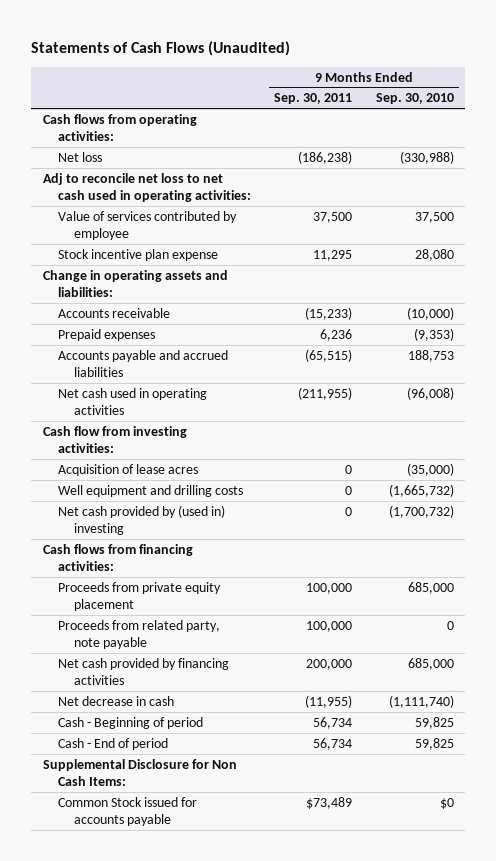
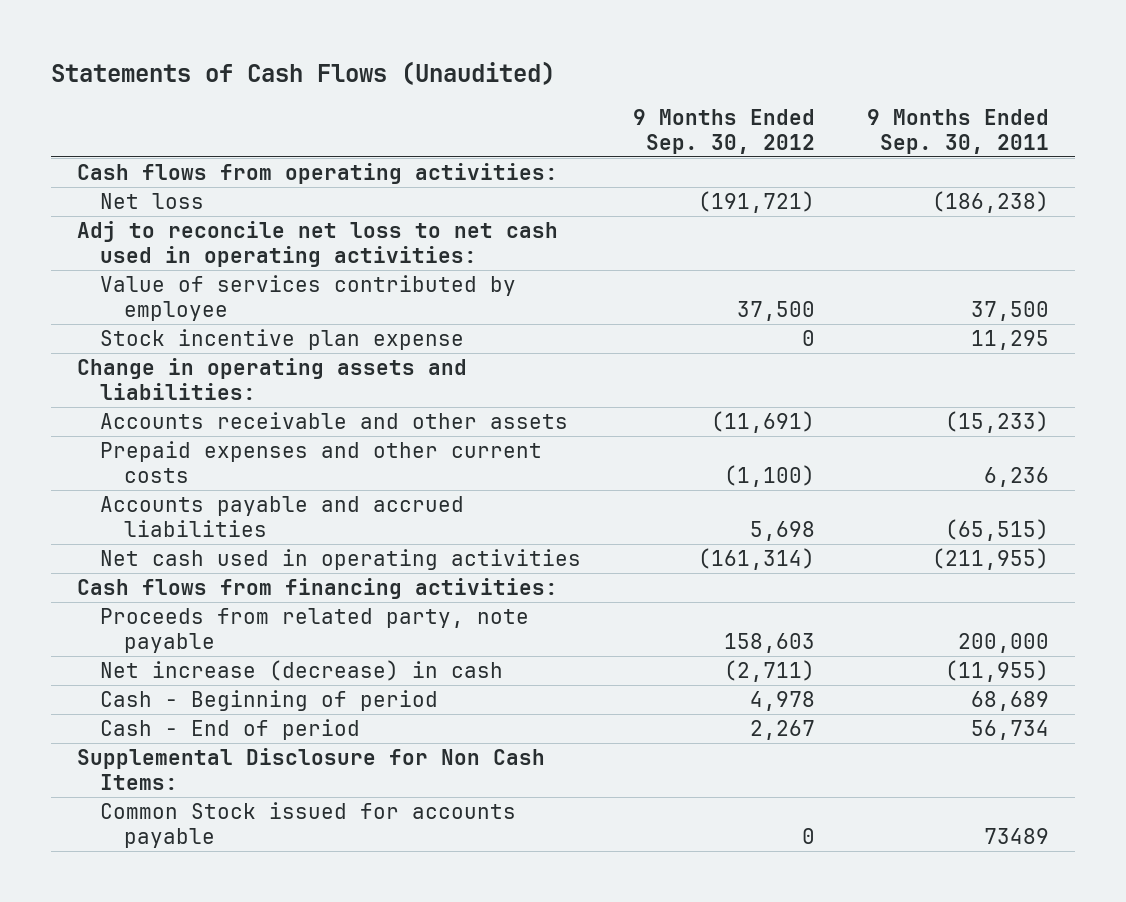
[375,93,454,105] Sep. 30, 2010 -> none
none -> [633,109,816,154] 9 Months Ended Sep. 30, 2012
[58,307,171,318] Accounts receivable -> [100,412,569,430] Accounts receivable and other assets
[58,328,156,341] Prepaid expenses -> [100,441,543,483] Prepaid expenses and other current costs
[42,425,187,454] Cash flow from investing activities: -> none
[58,463,199,476] Acquisition of lease acres -> none
[58,484,244,497] Well equipment and drilling costs -> none
[58,504,226,536] Net cash provided by (used in) investing -> none
[58,581,222,612] Proceeds from private equity placement -> none
[58,657,230,686] Net cash provided by financing activities -> none
[306,620,353,632] 100,000 -> [958,632,1050,653] 200,000
[58,695,175,706] Net decrease in cash -> [100,660,504,682] Net increase (decrease) in cash
[313,716,353,729] 56,734 -> [971,691,1050,712] 68,689
[306,796,353,809] $73,489 -> [984,827,1050,844] 73489

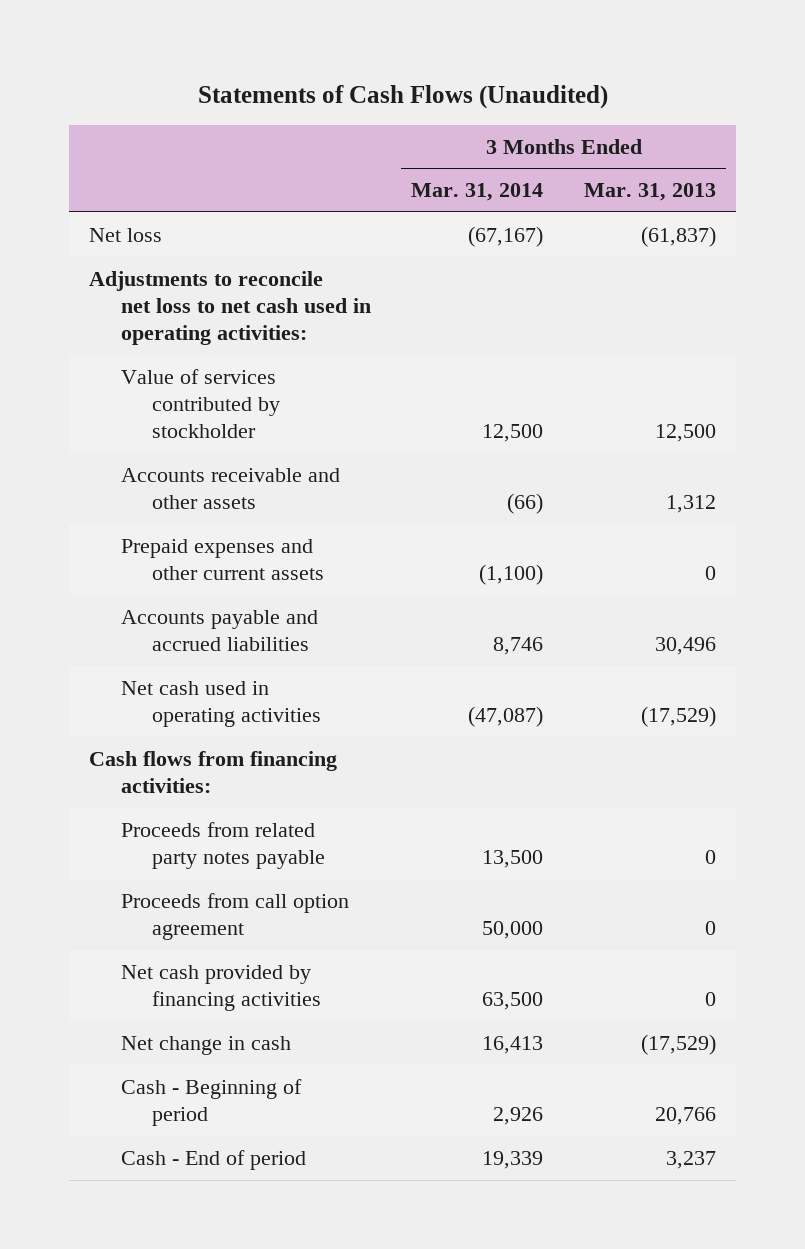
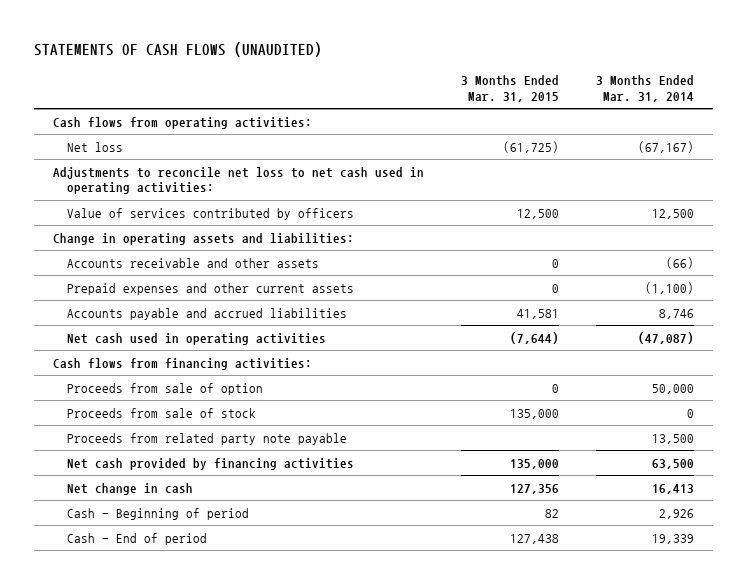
[197,84,608,109] Statements of Cash Flows (Unaudited) -> [33,42,322,58] STATEMENTS OF CASH FLOWS (UNAUDITED)
[583,183,716,202] Mar. 31, 2013 -> none
none -> [460,75,559,102] 3 Months Ended Mar. 31, 2015
none -> [52,116,312,129] Cash flows from operating activities:
[120,368,281,438] Value of services contributed by stockholder -> [66,207,354,220] Value of services contributed by officers
none -> [52,232,354,245] Change in operating assets and liabilities:
[120,892,349,940] Proceeds from call option agreement -> none
none -> [66,382,263,395] Proceeds from sale of option
none -> [66,407,256,418] Proceeds from sale of stock
[120,821,326,869] Proceeds from related party notes payable -> [66,432,347,445] Proceeds from related party note payable

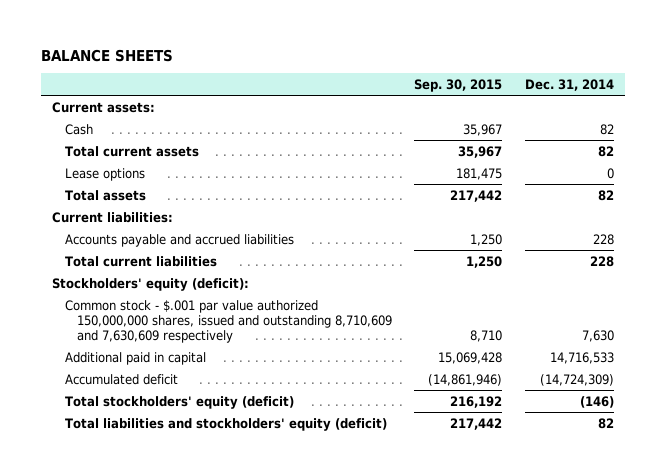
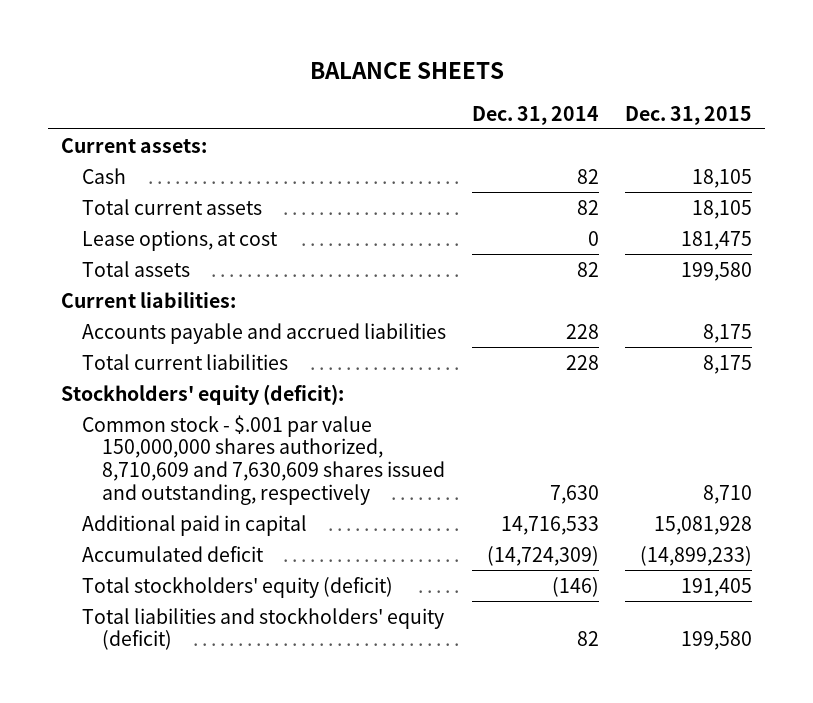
[414,79,503,93] Sep. 30, 2015 -> none
none -> [625,105,753,125] Dec. 31, 2015
[64,167,145,181] Lease options -> [81,229,278,251] Lease options, at cost
[64,299,393,343] Common stock - $.001 par value authorized 150,000,000 shares, issued and outstanding 8,710,609 and 7,630,609 respectively -> [81,414,446,506] Common stock - $.001 par value 150,000,000 shares authorized, 8,710,609 and 7,630,609 shares issued and outstanding, respectively

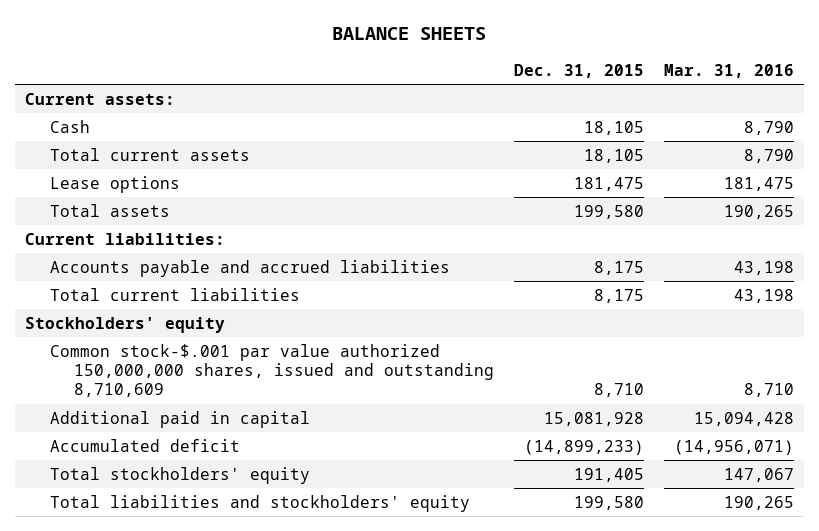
[471,105,599,125] Dec. 31, 2014 -> none
none -> [664,63,795,78] Mar. 31, 2016
[81,229,278,251] Lease options, at cost -> [49,175,180,193] Lease options
[61,383,345,405] Stockholders' equity (deficit): -> [24,316,225,333] Stockholders' equity
[81,414,446,506] Common stock - $.001 par value 150,000,000 shares authorized, 8,710,609 and 7,630,609 shares issued and outstanding, respectively -> [49,343,495,398] Common stock-$.001 par value authorized 150,000,000 shares, issued and outstanding 8,710,609
[81,576,393,598] Total stockholders' equity (deficit) -> [49,466,310,484] Total stockholders' equity
[81,607,444,651] Total liabilities and stockholders' equity (deficit) -> [49,494,470,512] Total liabilities and stockholders' equity

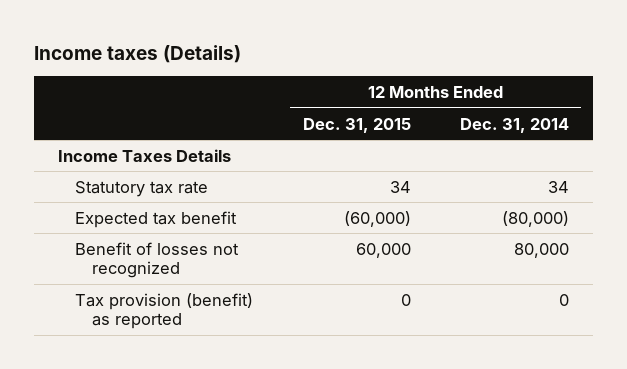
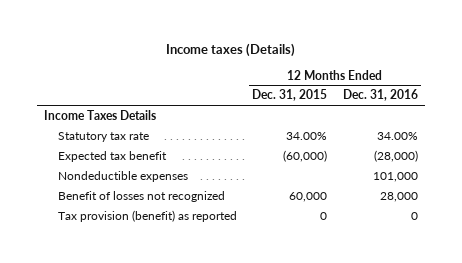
[459,117,569,133] Dec. 31, 2014 -> none
none -> [342,89,418,102] Dec. 31, 2016
[389,180,411,193] 34 -> [286,131,328,140] 34.00%
none -> [58,170,189,182] Nondeductible expenses

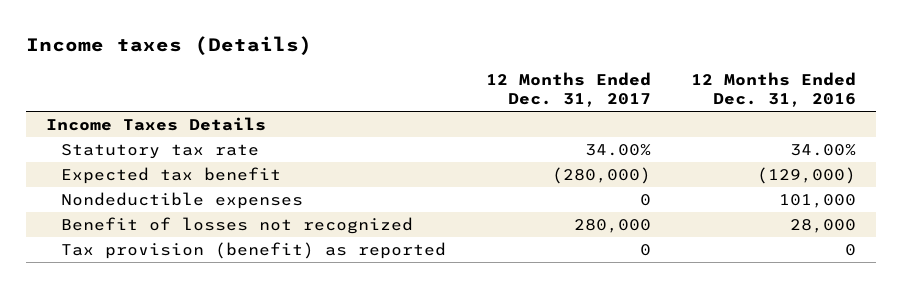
[252,89,328,102] Dec. 31, 2015 -> none
none -> [485,71,651,108] 12 Months Ended Dec. 31, 2017
[373,149,418,162] (28,000) -> [756,167,856,185] (129,000)

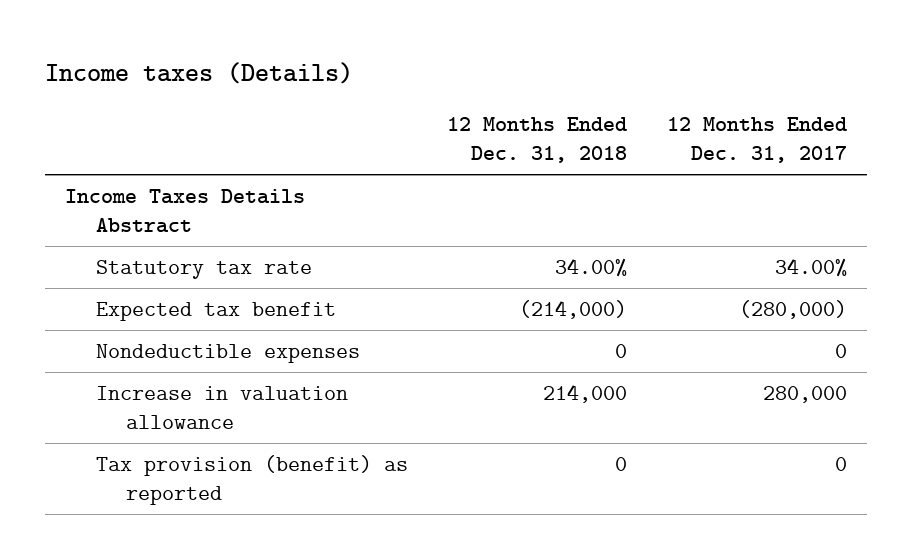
[690,71,856,108] 12 Months Ended Dec. 31, 2016 -> none
none -> [447,117,628,164] 12 Months Ended Dec. 31, 2018
[46,117,267,132] Income Taxes Details -> [65,188,306,233] Income Taxes Details Abstract
[61,217,414,235] Benefit of losses not recognized -> none
none -> [95,385,348,429] Increase in valuation allowance

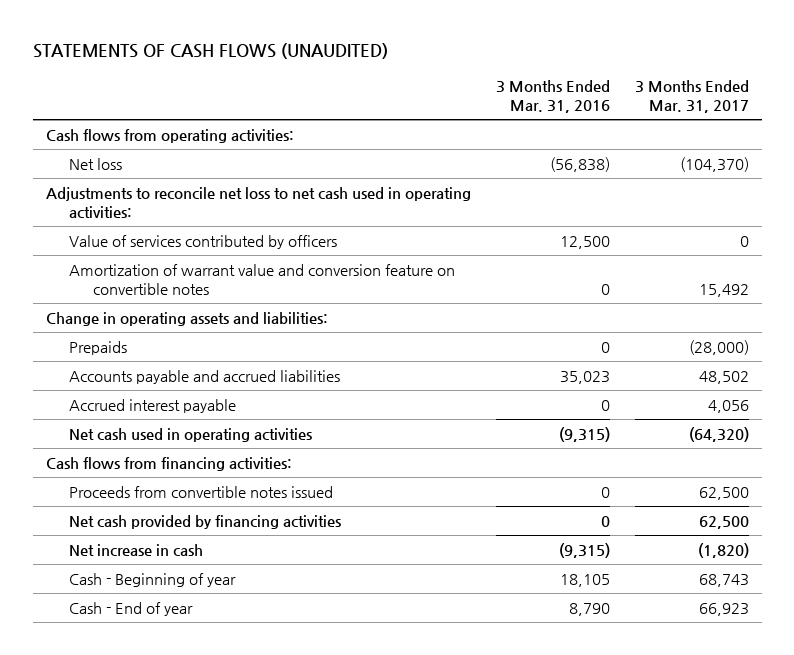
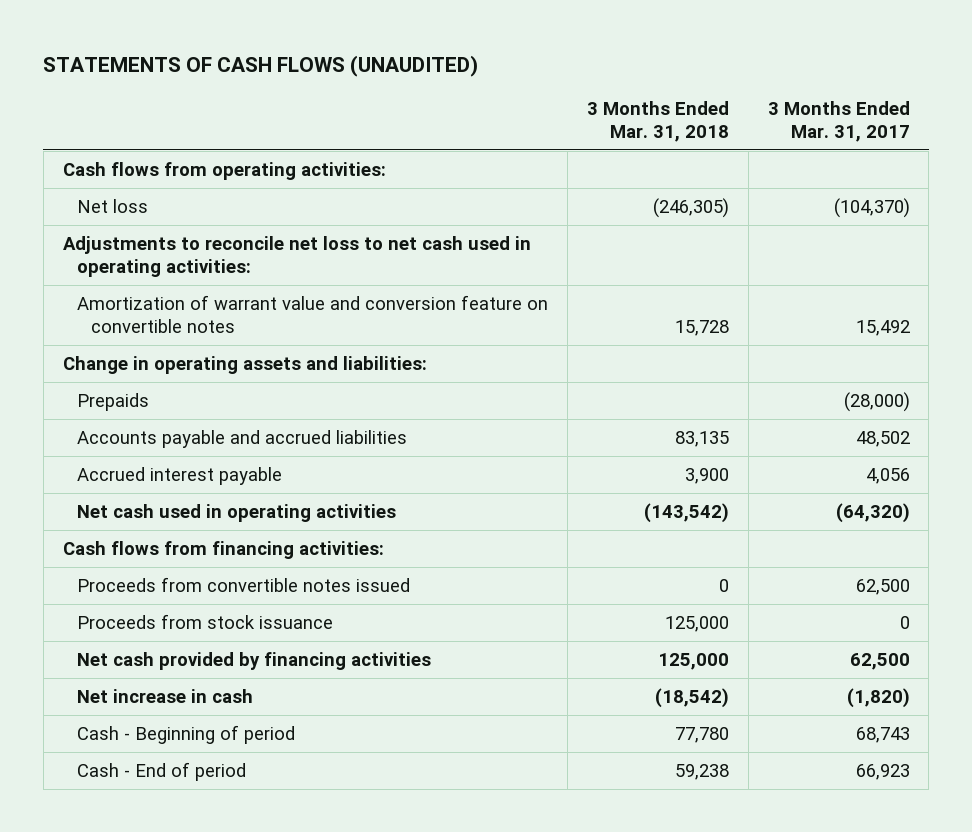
[495,80,610,114] 3 Months Ended Mar. 31, 2016 -> none
none -> [586,100,729,142] 3 Months Ended Mar. 31, 2018
[69,234,338,249] Value of services contributed by officers -> none
none -> [76,613,333,629] Proceeds from stock issuance
[69,572,237,587] Cash - Beginning of year -> [76,724,295,744] Cash - Beginning of period
[69,601,194,616] Cash - End of year -> [76,761,246,781] Cash - End of period

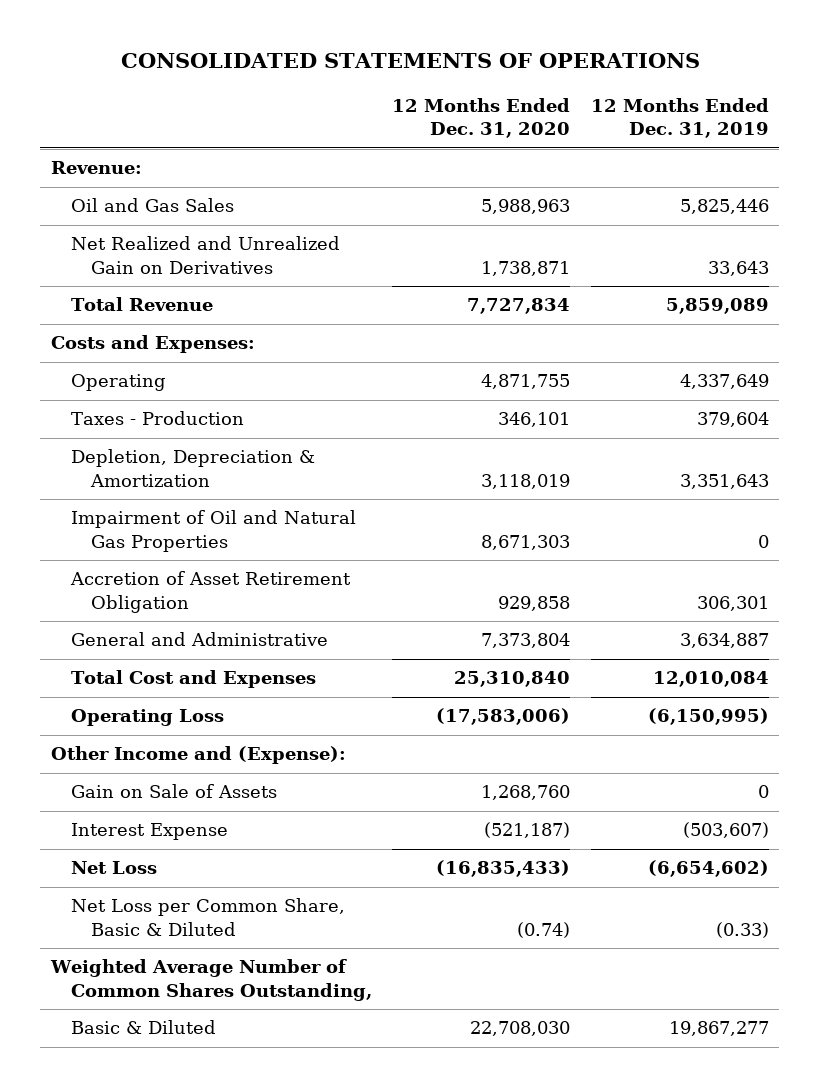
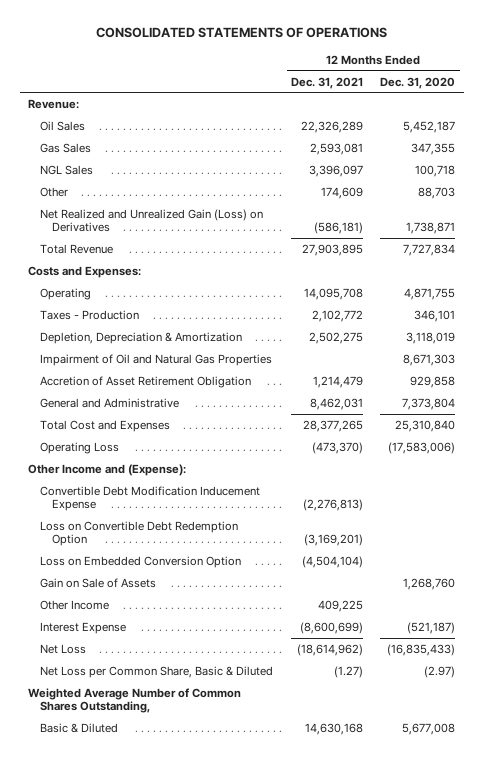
[591,98,770,139] 12 Months Ended Dec. 31, 2019 -> none
none -> [290,76,363,89] Dec. 31, 2021
[70,198,234,213] Oil and Gas Sales -> [40,120,86,131] Oil Sales
[481,199,571,215] 5,988,963 -> [403,120,456,133] 5,452,187
none -> [40,142,92,153] Gas Sales
none -> [40,164,94,175] NGL Sales
none -> [40,186,69,197] Other
[70,236,340,274] Net Realized and Unrealized Gain on Derivatives -> [40,208,264,233] Net Realized and Unrealized Gain (Loss) on Derivatives
none -> [40,485,261,512] Convertible Debt Modification Inducement Expense
none -> [40,520,239,547] Loss on Convertible Debt Redemption Option
none -> [40,555,242,568] Loss on Embedded Conversion Option
none -> [40,599,110,610] Other Income
[517,921,571,938] (0.74) -> [424,665,456,678] (2.97)
[470,1021,571,1037] 22,708,030 -> [402,722,456,735] 5,677,008

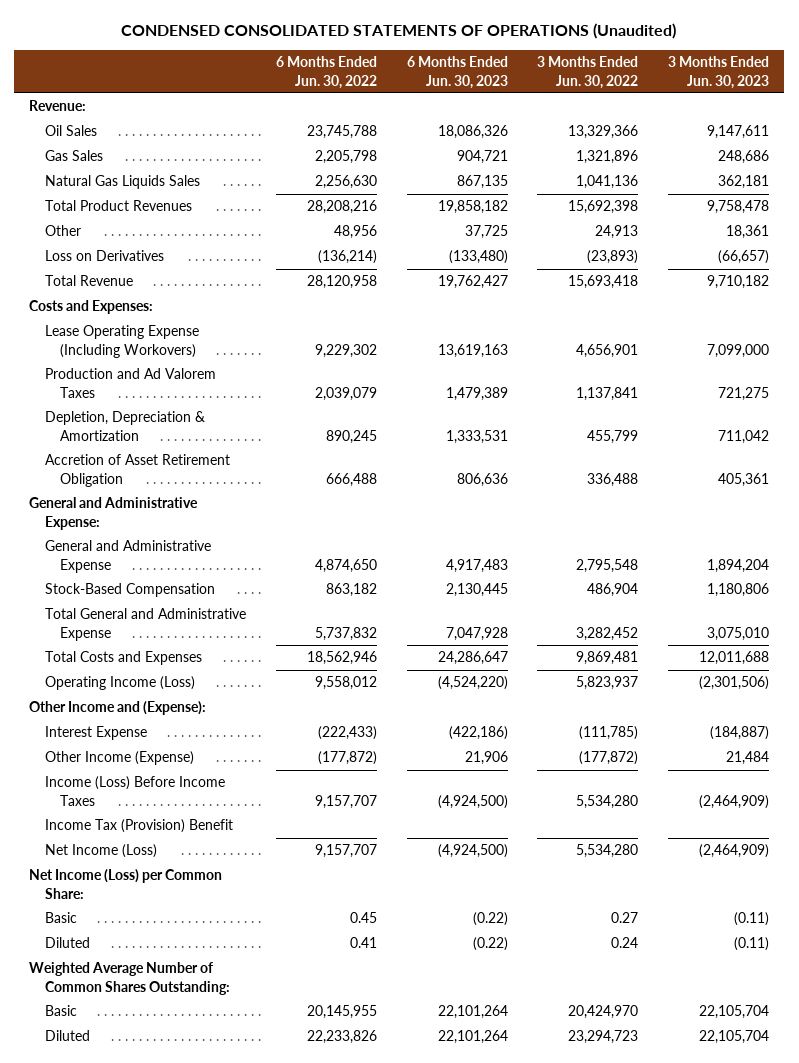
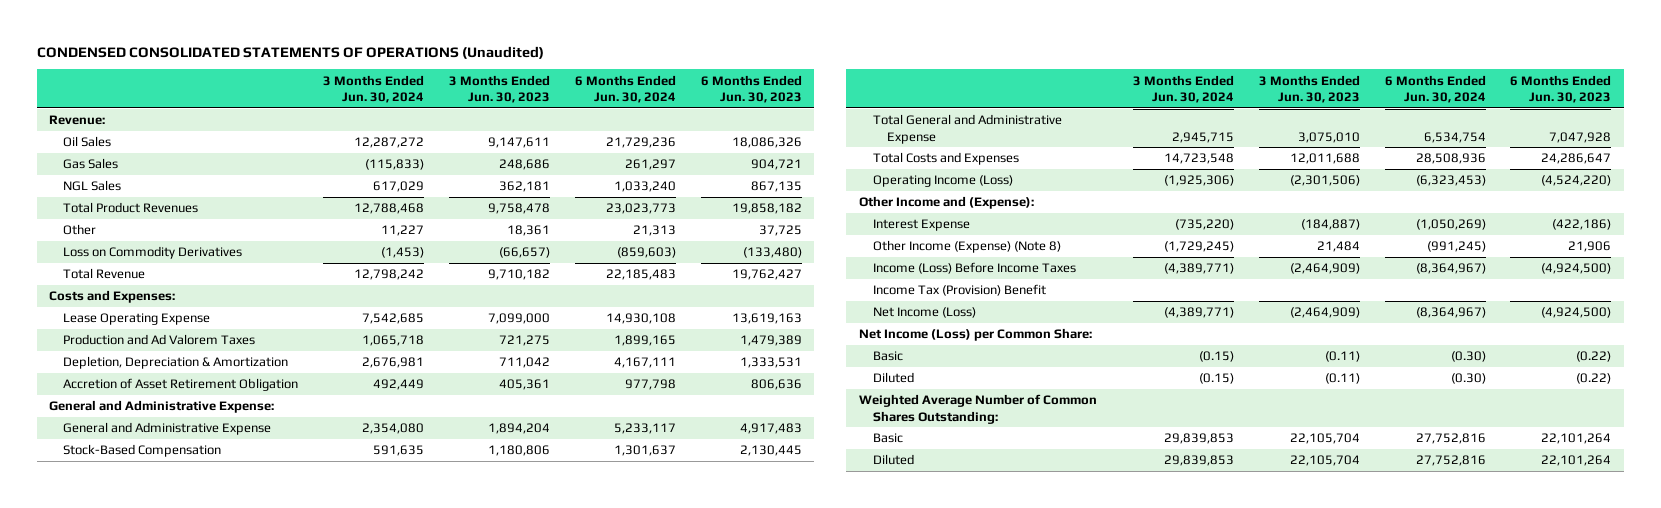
[275,56,377,89] 6 Months Ended Jun. 30, 2022 -> none
[537,56,639,89] 3 Months Ended Jun. 30, 2022 -> none
none -> [323,74,425,104] 3 Months Ended Jun. 30, 2024
none -> [575,74,677,104] 6 Months Ended Jun. 30, 2024
[44,175,200,190] Natural Gas Liquids Sales -> [63,180,122,192] NGL Sales
[44,250,164,262] Loss on Derivatives -> [63,246,243,260] Loss on Commodity Derivatives
[44,325,199,358] Lease Operating Expense (Including Workovers) -> [63,313,211,326] Lease Operating Expense
[44,751,194,766] Other Income (Expense) -> [872,240,1061,254] Other Income (Expense) (Note 8)

